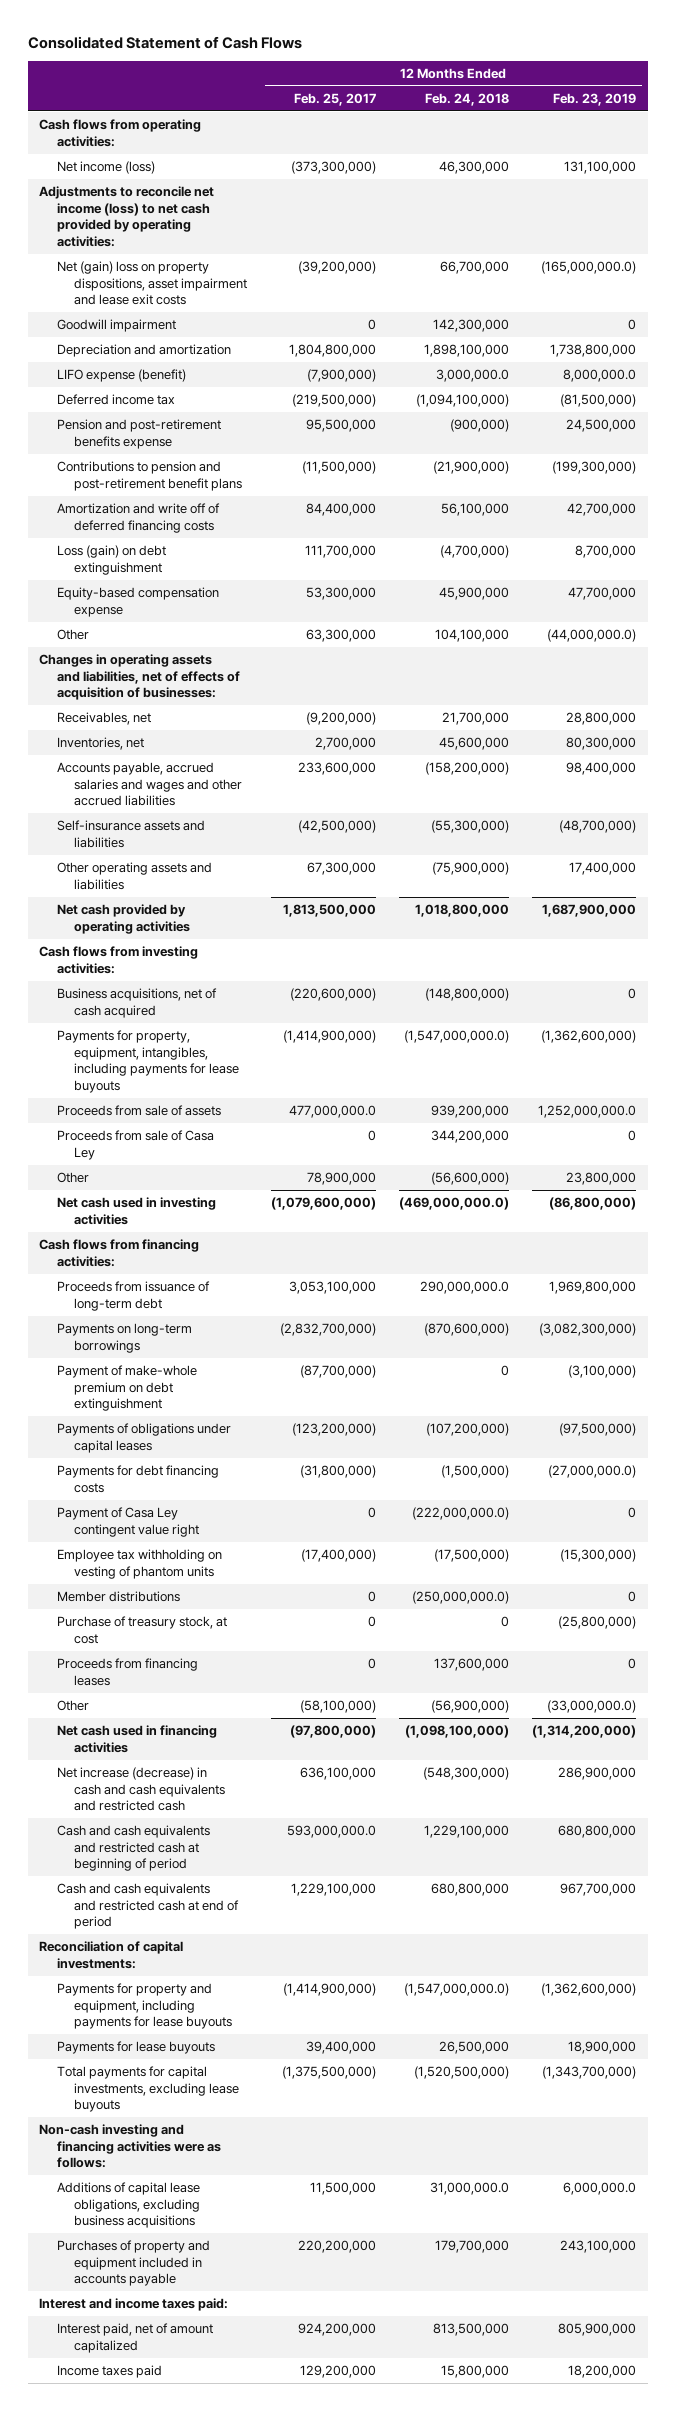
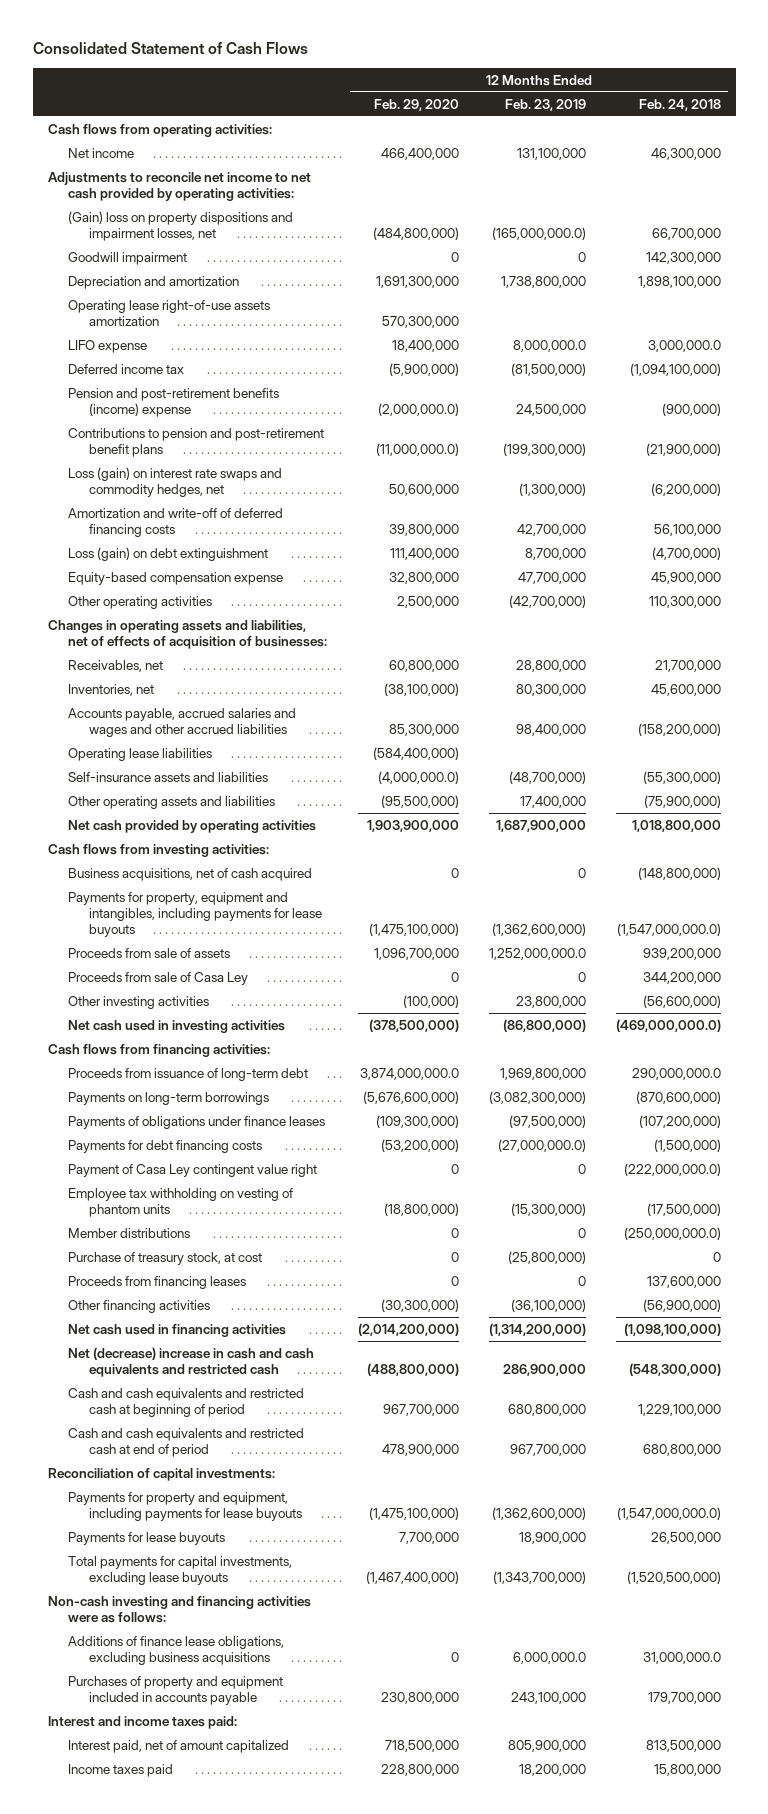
[293,92,376,106] Feb. 25, 2017 -> none
none -> [373,98,459,111] Feb. 29, 2020
[56,161,155,175] Net income (loss) -> [68,147,135,158] Net income
[39,186,215,247] Adjustments to reconcile net income (loss) to net cash provided by operating activities: -> [47,171,311,201] Adjustments to reconcile net income to net cash provided by operating activities:
[56,261,248,306] Net (gain) loss on property dispositions, asset impairment and lease exit costs -> [68,210,294,241] (Gain) loss on property dispositions and impairment losses, net
none -> [68,299,271,326] Operating lease right-of-use assets amortization
[56,369,186,383] LIFO expense (benefit) -> [68,339,148,353] LIFO expense
[56,419,221,449] Pension and post-retirement benefits expense -> [68,387,280,417] Pension and post-retirement benefits (income) expense
none -> [68,466,283,497] Loss (gain) on interest rate swaps and commodity hedges, net
[56,503,220,533] Amortization and write off of deferred financing costs -> [68,507,284,537] Amortization and write-off of deferred financing costs
[56,629,89,641] Other -> [68,595,213,609] Other operating activities
[434,629,509,643] 104,100,000 -> [648,595,721,608] 110,300,000
[547,629,637,643] (44,000,000.0) -> [508,594,586,608] (42,700,000)
none -> [68,747,213,761] Operating lease liabilities
[56,1030,240,1093] Payments for property, equipment, intangibles, including payments for lease buyouts -> [68,891,323,937] Payments for property, equipment and intangibles, including payments for lease buyouts
[56,1172,89,1184] Other -> [68,995,210,1009] Other investing activities
[56,1365,197,1412] Payment of make-whole premium on debt extinguishment -> none
[56,1423,231,1453] Payments of obligations under capital leases -> [68,1115,326,1129] Payments of obligations under finance leases
[56,1700,89,1712] Other -> [68,1299,211,1313] Other financing activities
[547,1700,637,1714] (33,000,000.0) -> [510,1298,586,1312] (36,100,000)
[56,1767,226,1812] Net increase (decrease) in cash and cash equivalents and restricted cash -> [68,1346,315,1377] Net (decrease) increase in cash and cash equivalents and restricted cash
[56,2182,201,2229] Additions of capital lease obligations, excluding business acquisitions -> [68,1635,285,1665] Additions of finance lease obligations, excluding business acquisitions

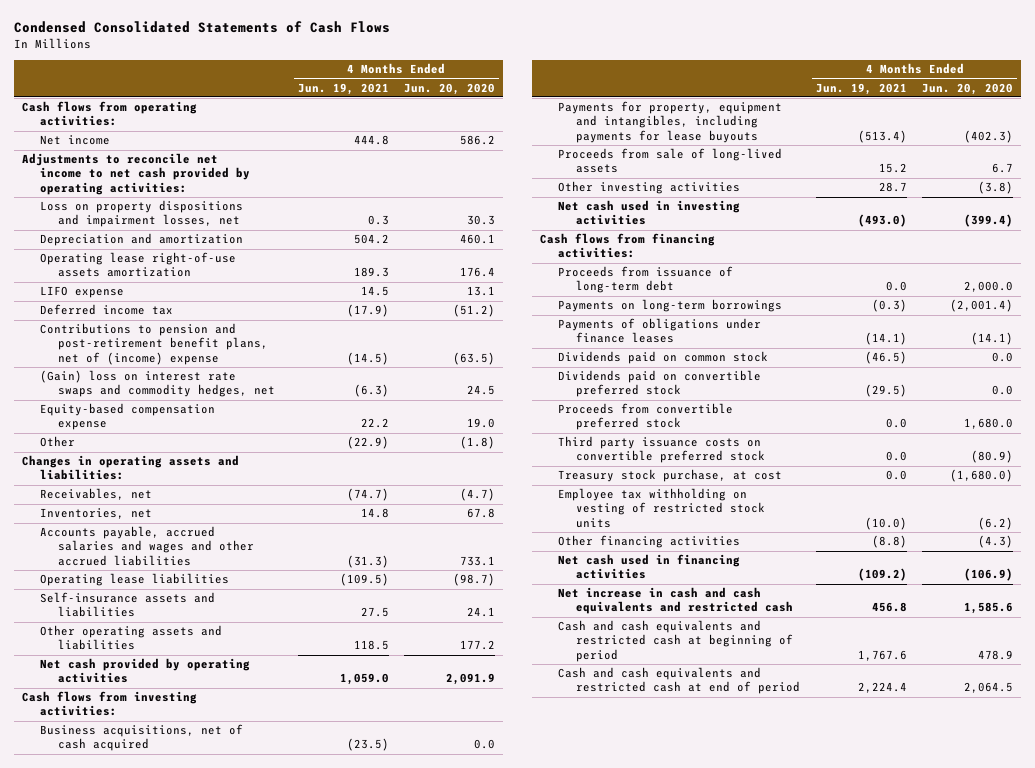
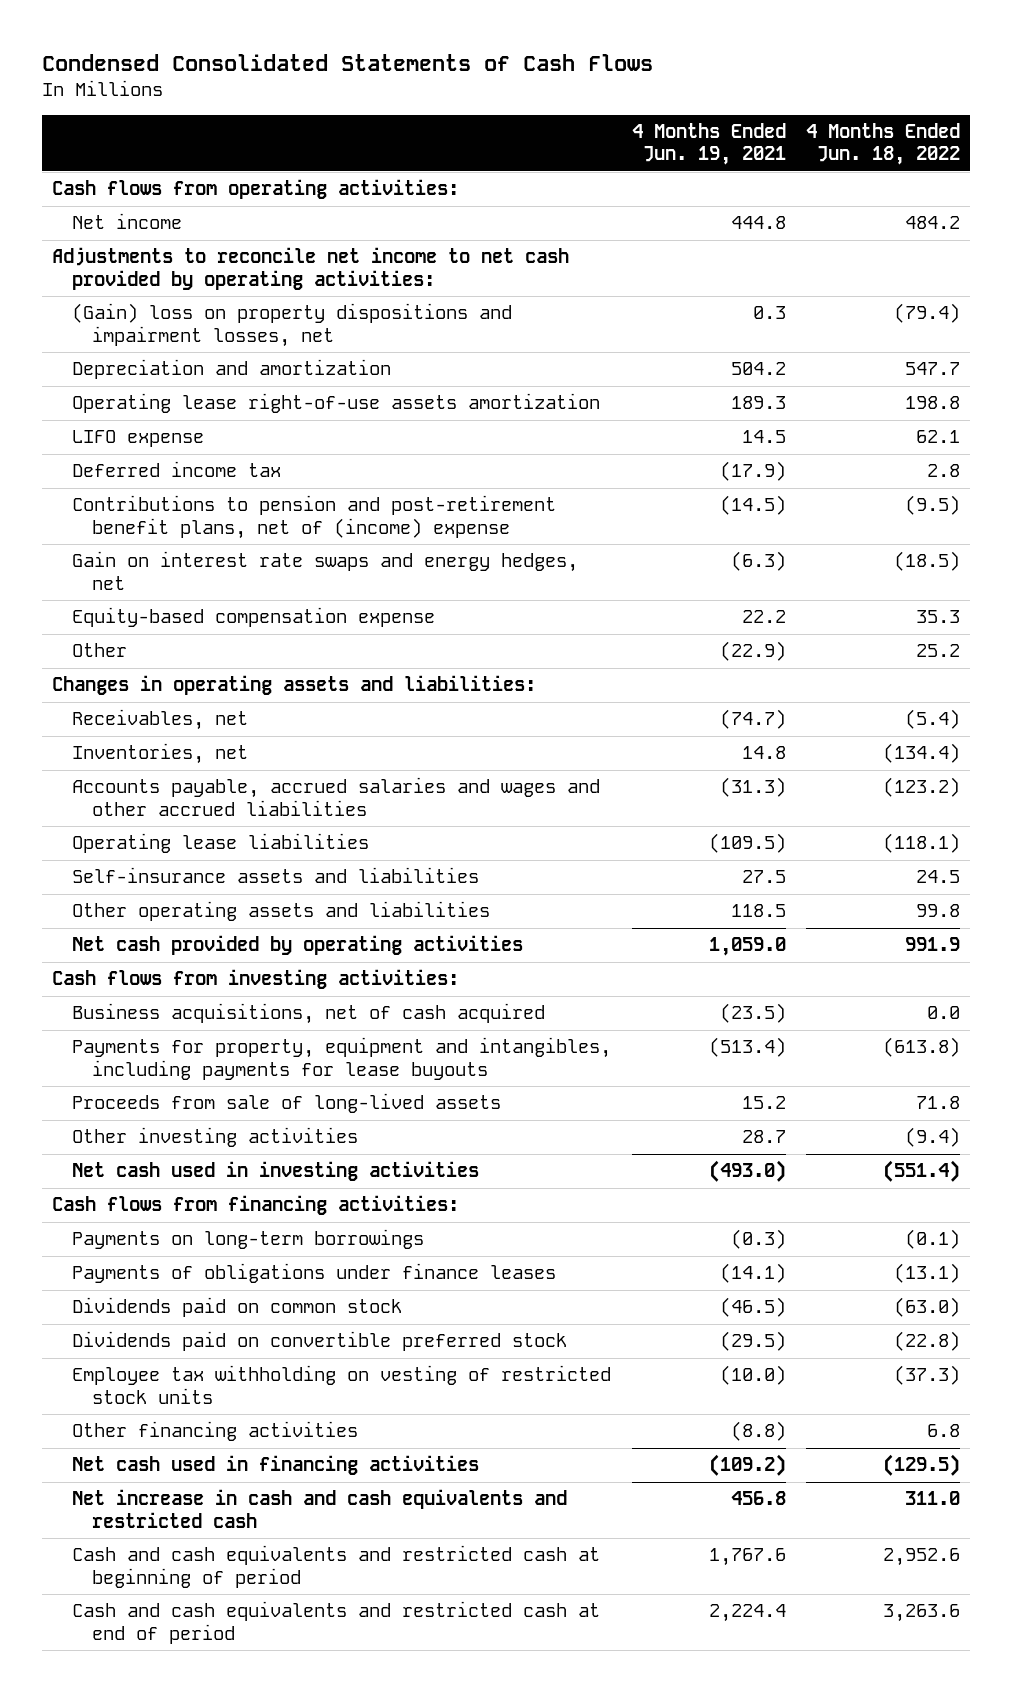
[404,82,496,95] Jun. 20, 2020 -> none
none -> [805,123,960,166] 4 Months Ended Jun. 18, 2022
[39,200,243,228] Loss on property dispositions and impairment losses, net -> [72,303,513,347] (Gain) loss on property dispositions and impairment losses, net
[39,370,276,398] (Gain) loss on interest rate swaps and commodity hedges, net -> [72,551,579,590] Gain on interest rate swaps and energy hedges, net
[558,266,734,294] Proceeds from issuance of long-term debt -> none
[558,403,734,431] Proceeds from convertible preferred stock -> none
[558,436,766,464] Third party issuance costs on convertible preferred stock -> none
[558,469,783,483] Treasury stock purchase, at cost -> none

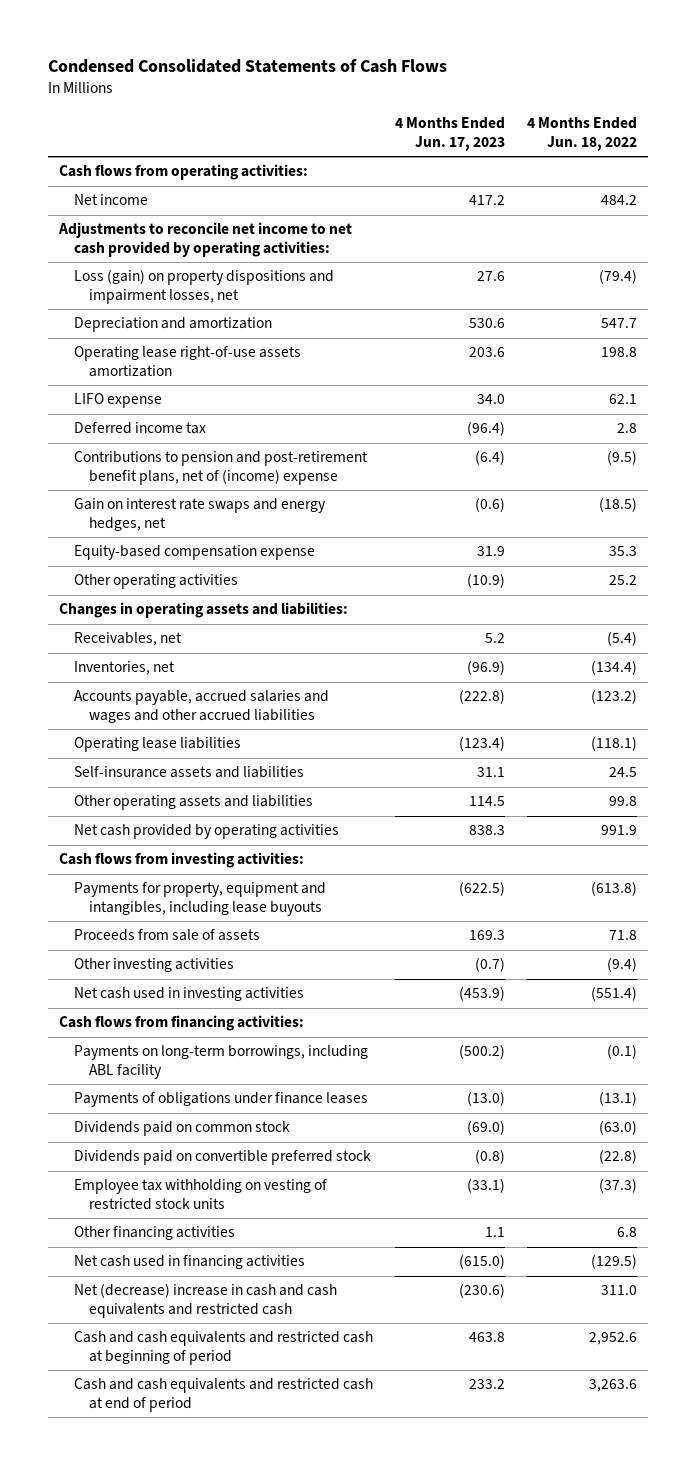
[631,123,786,166] 4 Months Ended Jun. 19, 2021 -> none
none -> [395,117,506,151] 4 Months Ended Jun. 17, 2023
[72,303,513,347] (Gain) loss on property dispositions and impairment losses, net -> [73,269,334,305] Loss (gain) on property dispositions and impairment losses, net
[72,643,128,658] Other -> [73,574,238,590] Other operating activities
[72,1003,546,1025] Business acquisitions, net of cash acquired -> none
[72,1037,612,1080] Payments for property, equipment and intangibles, including payments for lease buyouts -> [73,882,326,917] Payments for property, equipment and intangibles, including lease buyouts
[72,1093,502,1114] Proceeds from sale of long-lived assets -> [73,929,260,942] Proceeds from sale of assets
[72,1229,425,1250] Payments on long-term borrowings -> [73,1045,368,1080] Payments on long-term borrowings, including ABL facility
[72,1489,568,1528] Net increase in cash and cash equivalents and restricted cash -> [73,1283,337,1319] Net (decrease) increase in cash and cash equivalents and restricted cash

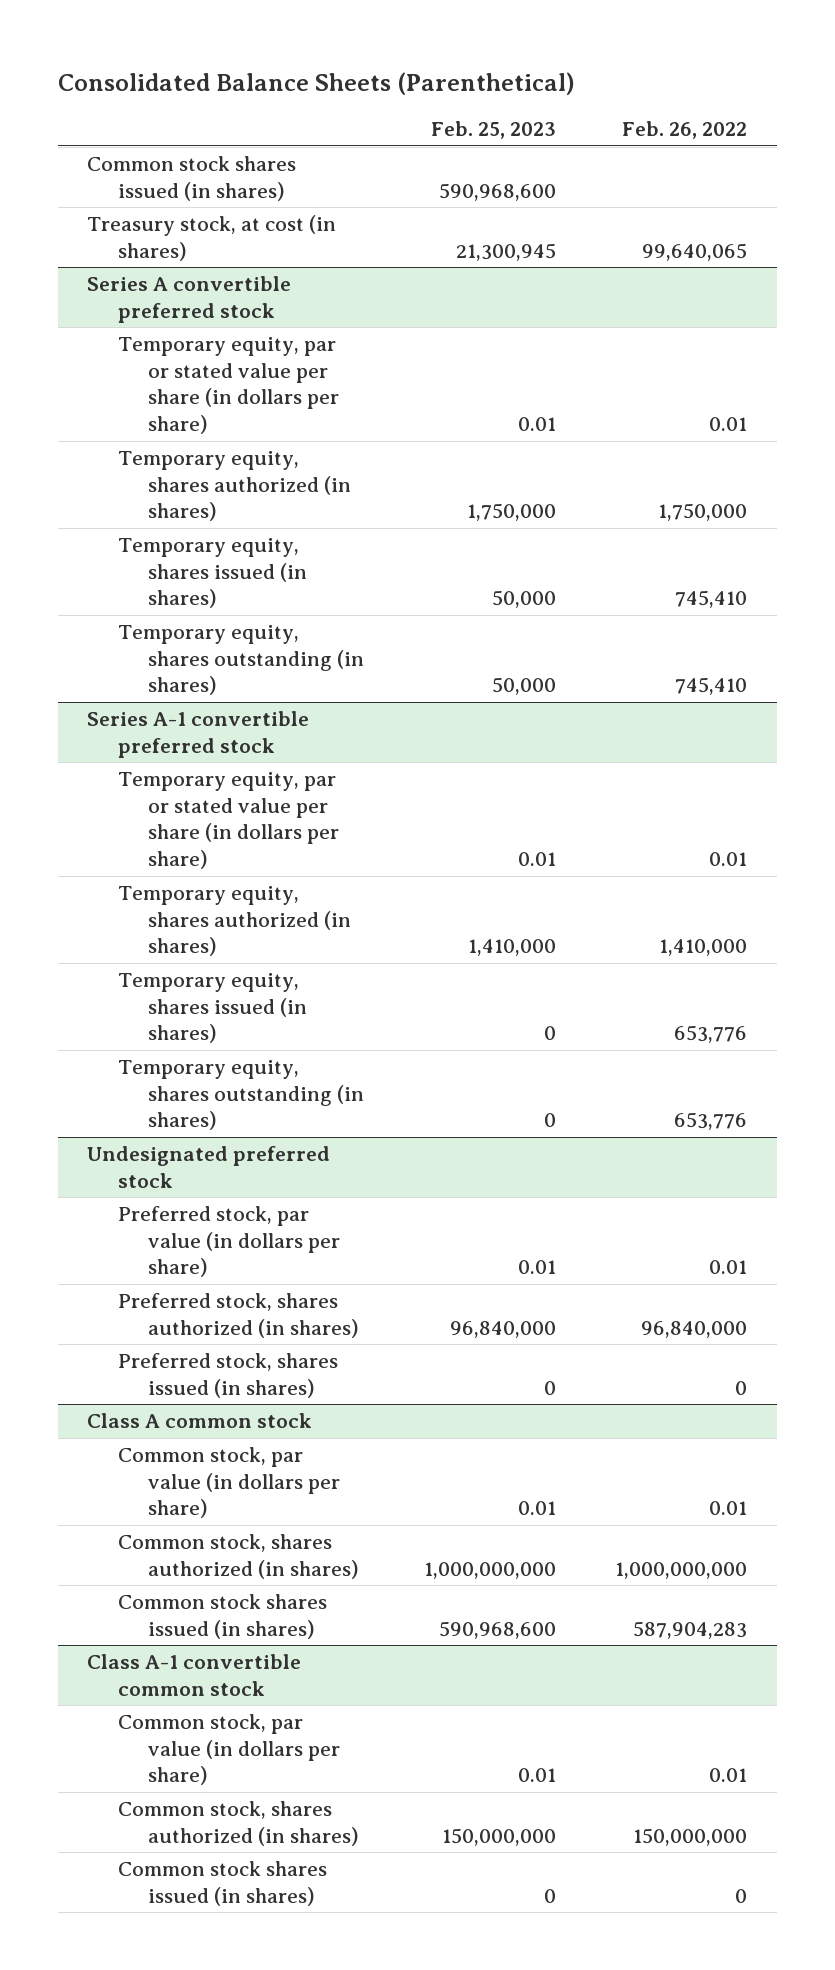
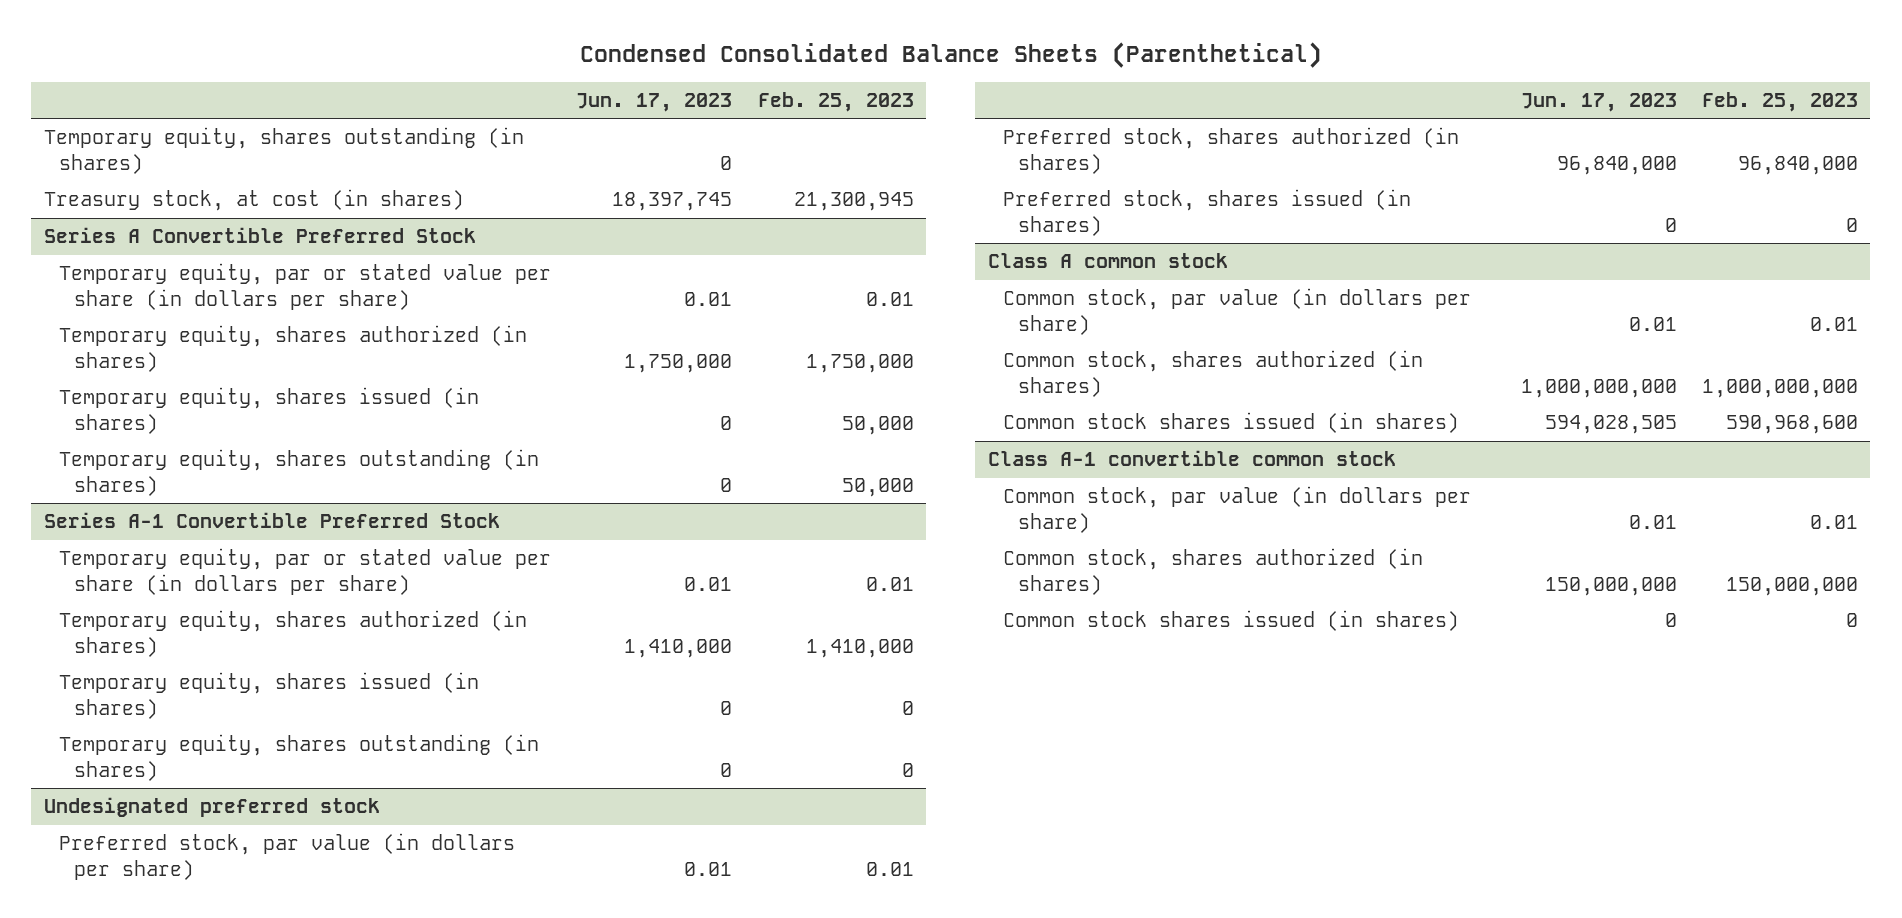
[57,71,575,95] Consolidated Balance Sheets (Parenthetical) -> [579,41,1322,68] Condensed Consolidated Balance Sheets (Parenthetical)
[622,121,748,140] Feb. 26, 2022 -> none
none -> [576,92,733,112] Jun. 17, 2023
[87,156,297,201] Common stock shares issued (in shares) -> none
none -> [43,127,524,174] Temporary equity, shares outstanding (in shares)
[87,276,292,323] Series A convertible preferred stock -> [43,227,476,244] Series A Convertible Preferred Stock
[87,711,310,758] Series A-1 convertible preferred stock -> [43,512,500,529] Series A-1 Convertible Preferred Stock

